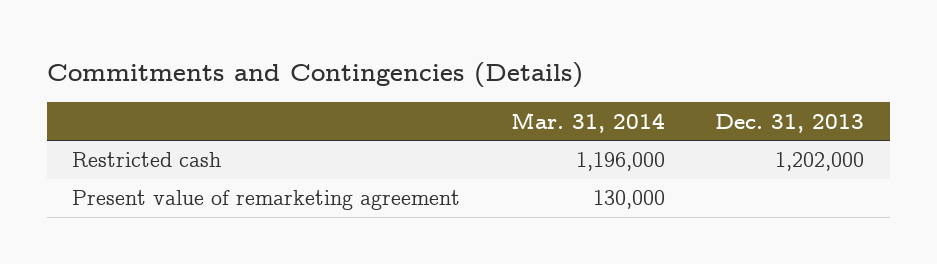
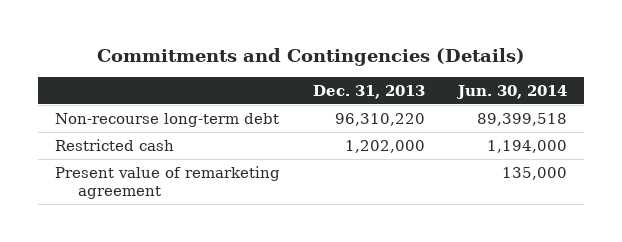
[510,111,665,133] Mar. 31, 2014 -> none
none -> [455,84,567,99] Jun. 30, 2014
none -> [54,112,279,127] Non-recourse long-term debt

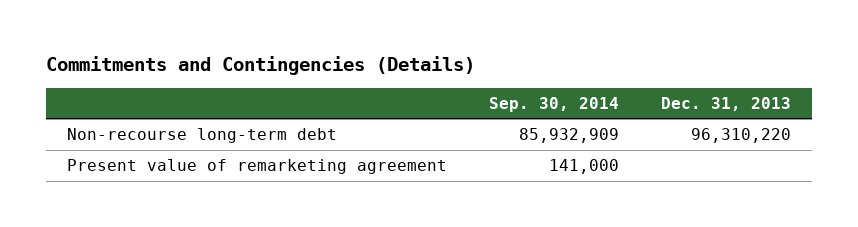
[455,84,567,99] Jun. 30, 2014 -> none
none -> [489,96,620,112] Sep. 30, 2014
[54,138,174,151] Restricted cash -> none

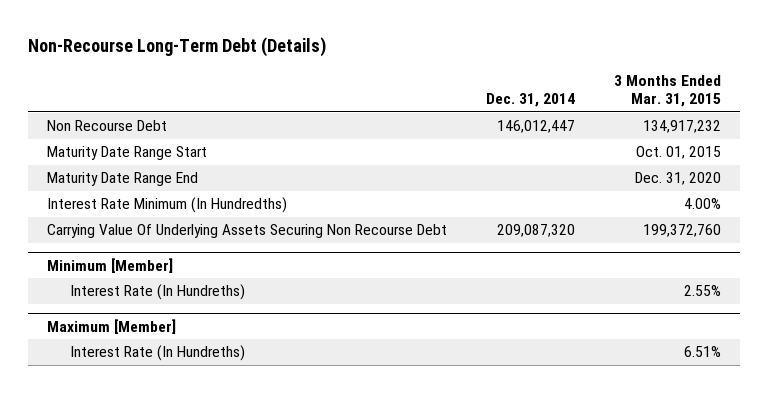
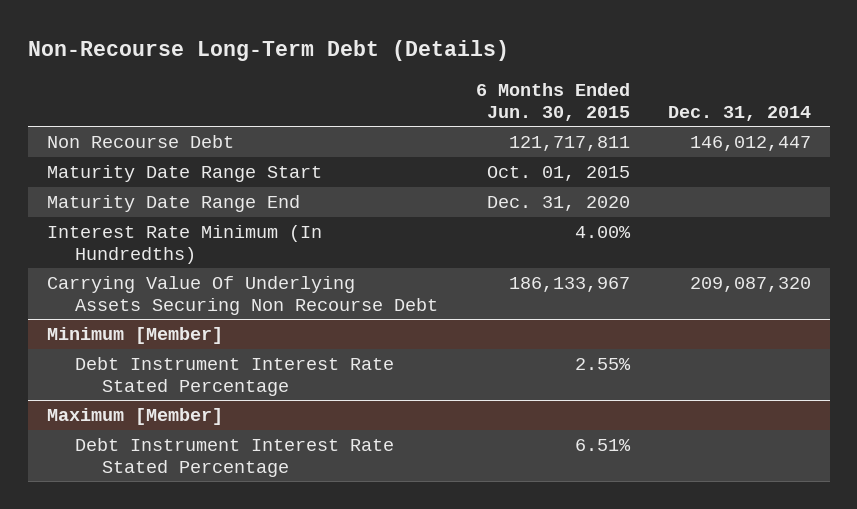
[613,74,721,108] 3 Months Ended Mar. 31, 2015 -> none
none -> [475,83,630,121] 6 Months Ended Jun. 30, 2015
[70,284,246,301] Interest Rate (In Hundreths) -> [74,357,394,396] Debt Instrument Interest Rate Stated Percentage
[70,345,246,362] Interest Rate (In Hundreths) -> [74,438,394,477] Debt Instrument Interest Rate Stated Percentage

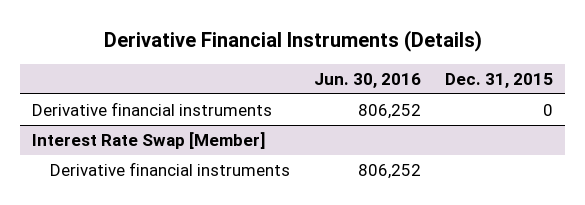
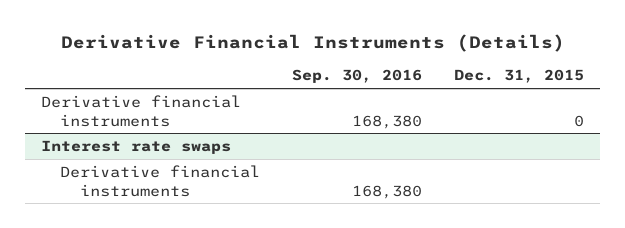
[313,72,421,88] Jun. 30, 2016 -> none
none -> [292,69,423,84] Sep. 30, 2016
[32,131,266,149] Interest Rate Swap [Member] -> [41,139,232,154] Interest rate swaps

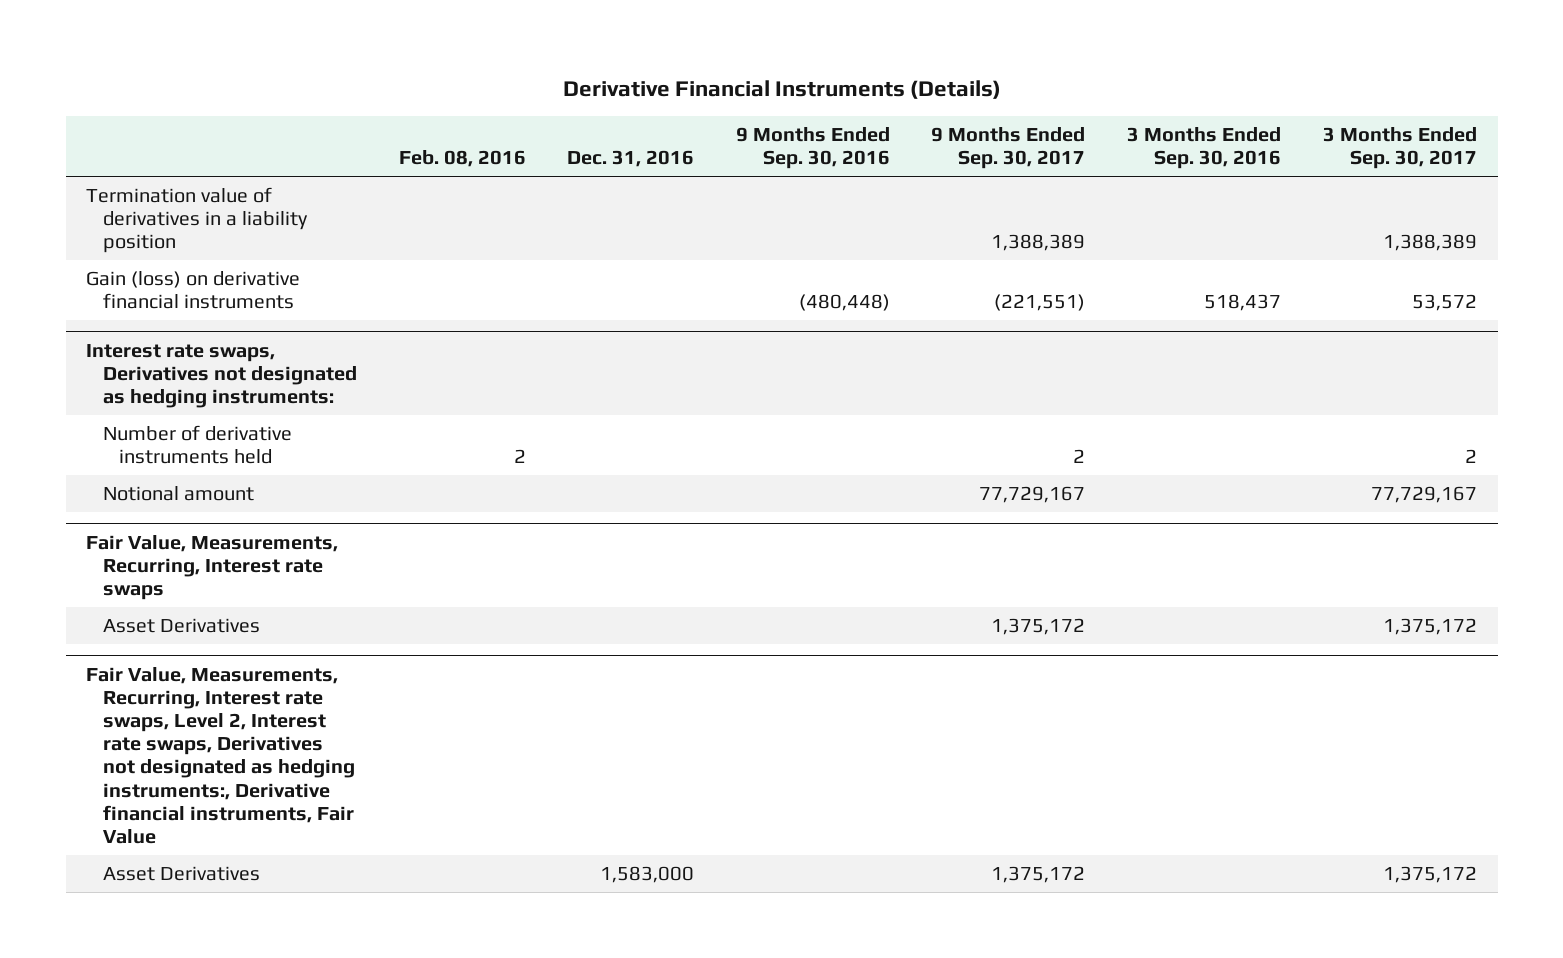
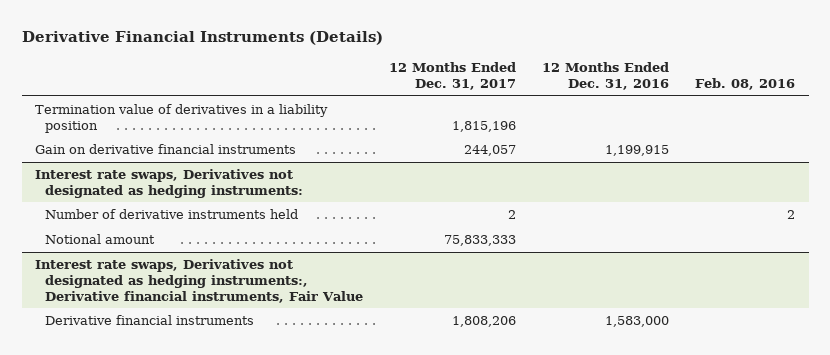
[567,150,695,168] Dec. 31, 2016 -> none
[735,126,890,170] 9 Months Ended Sep. 30, 2016 -> none
[931,126,1086,170] 9 Months Ended Sep. 30, 2017 -> none
[1127,126,1282,170] 3 Months Ended Sep. 30, 2016 -> none
[1322,126,1477,170] 3 Months Ended Sep. 30, 2017 -> none
none -> [388,62,516,91] 12 Months Ended Dec. 31, 2017
none -> [542,62,670,91] 12 Months Ended Dec. 31, 2016
[86,270,301,310] Gain (loss) on derivative financial instruments -> [34,144,296,155] Gain on derivative financial instruments
[86,534,339,600] Fair Value, Measurements, Recurring, Interest rate swaps -> none
[102,617,260,633] Asset Derivatives -> none
[102,865,260,881] Asset Derivatives -> none
[86,666,355,844] Fair Value, Measurements, Recurring, Interest rate swaps, Level 2, Interest rate swaps, Derivatives not designated as hedging instruments:, Derivative financial instruments, Fair Value -> [34,259,363,303] Interest rate swaps, Derivatives not designated as hedging instruments:, Derivative financial instruments, Fair Value
none -> [44,315,254,326] Derivative financial instruments

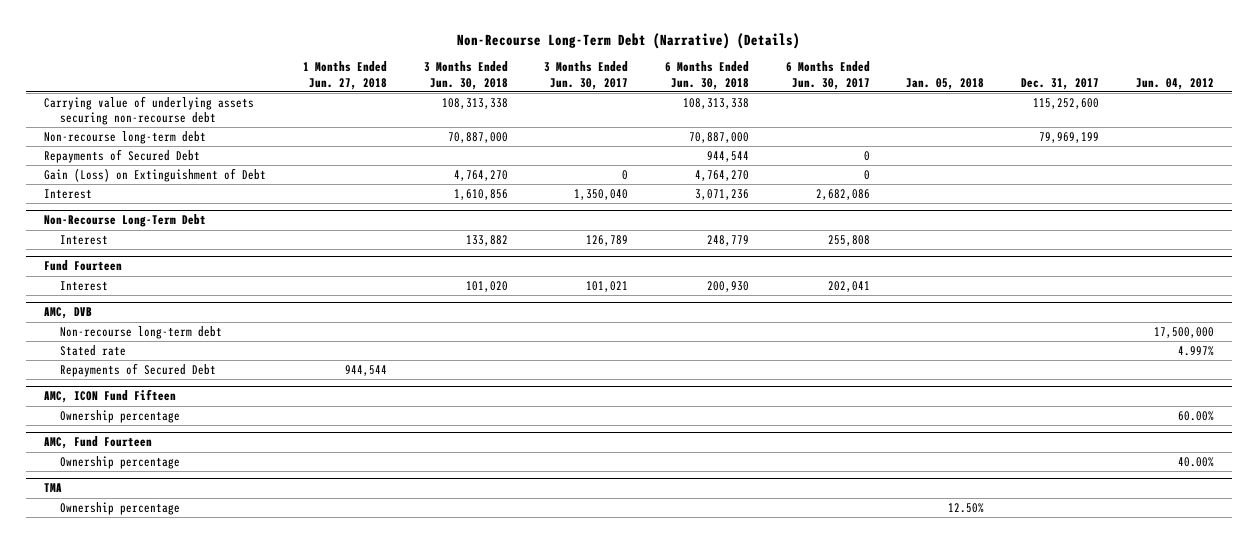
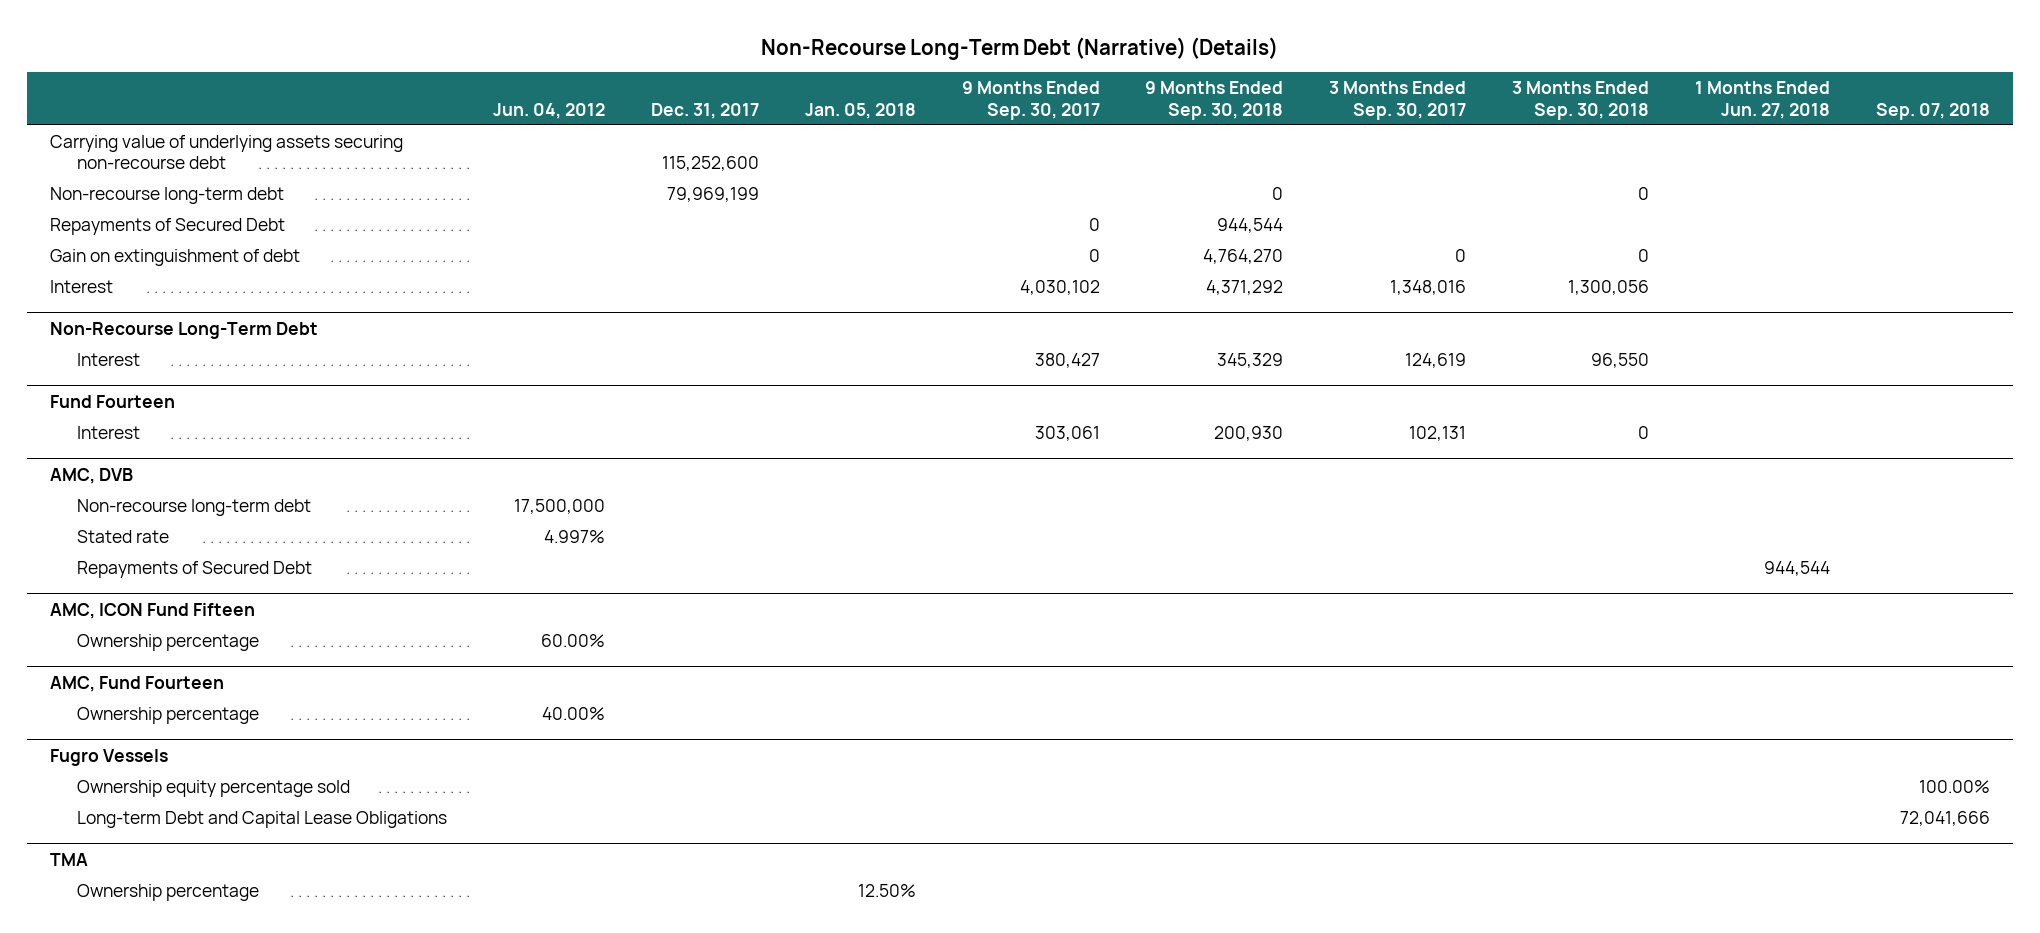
[423,61,508,90] 3 Months Ended Jun. 30, 2018 -> none
[544,61,629,90] 3 Months Ended Jun. 30, 2017 -> none
[664,61,749,90] 6 Months Ended Jun. 30, 2018 -> none
[785,61,870,90] 6 Months Ended Jun. 30, 2017 -> none
none -> [961,81,1100,120] 9 Months Ended Sep. 30, 2017
none -> [1145,81,1284,120] 9 Months Ended Sep. 30, 2018
none -> [1329,81,1467,120] 3 Months Ended Sep. 30, 2017
none -> [1512,81,1650,120] 3 Months Ended Sep. 30, 2018
none -> [1875,102,1990,120] Sep. 07, 2018
[44,167,267,182] Gain (Loss) on Extinguishment of Debt -> [50,248,301,266] Gain on extinguishment of debt
none -> [50,748,169,766] Fugro Vessels
none -> [77,779,351,797] Ownership equity percentage sold
none -> [77,810,448,828] Long-term Debt and Capital Lease Obligations

